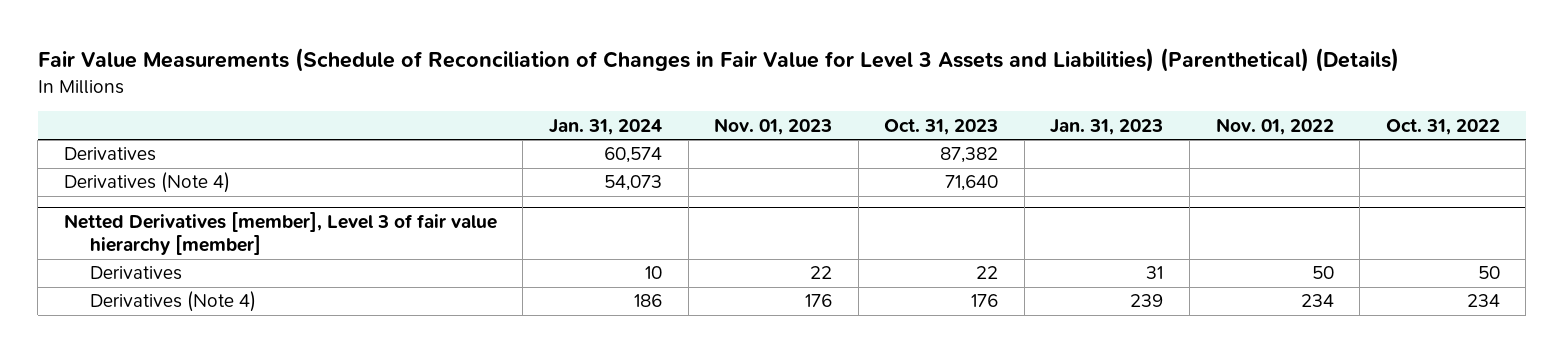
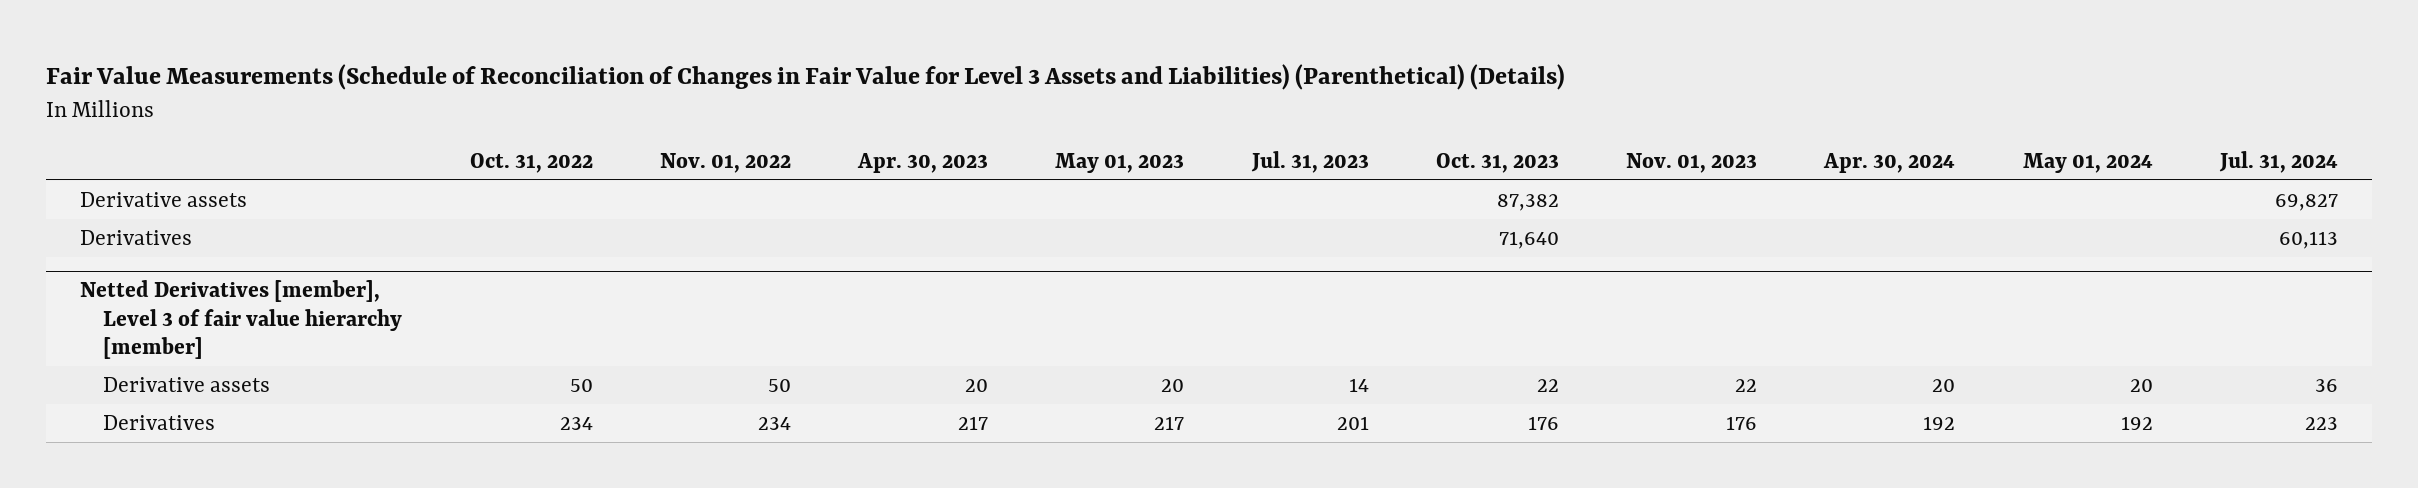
[549,118,663,135] Jan. 31, 2024 -> none
[1050,118,1164,135] Jan. 31, 2023 -> none
none -> [857,152,989,173] Apr. 30, 2023
none -> [1055,152,1185,173] May 01, 2023
none -> [1250,150,1369,173] Jul. 31, 2023
none -> [1823,152,1956,173] Apr. 30, 2024
none -> [2022,152,2153,173] May 01, 2024
none -> [2218,150,2338,173] Jul. 31, 2024
[63,172,230,194] Derivatives (Note 4) -> none
none -> [79,191,247,207] Derivative assets
[940,147,999,164] 87,382 -> [1498,230,1559,249] 71,640
[90,291,257,313] Derivatives (Note 4) -> none
none -> [103,376,271,392] Derivative assets
[810,266,833,280] 22 -> [1726,415,1758,430] 176
[976,266,999,280] 22 -> [1527,415,1559,430] 176
[1311,266,1334,280] 50 -> [757,416,791,430] 234
[1477,266,1500,280] 50 -> [559,416,593,430] 234

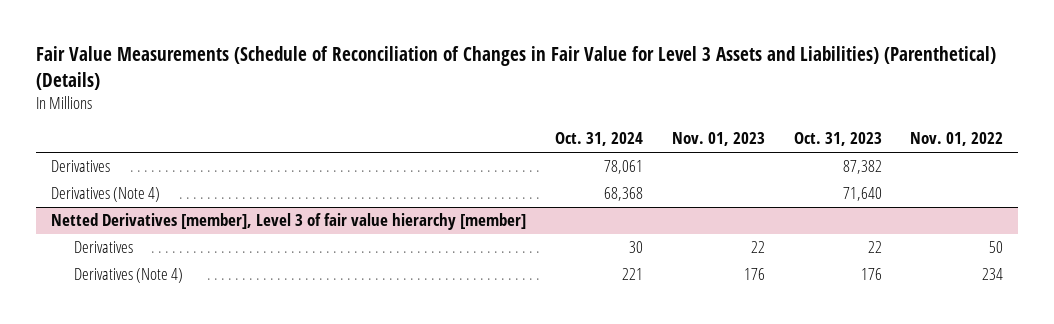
[469,152,593,173] Oct. 31, 2022 -> none
[857,152,989,173] Apr. 30, 2023 -> none
[1055,152,1185,173] May 01, 2023 -> none
[1250,150,1369,173] Jul. 31, 2023 -> none
[1823,152,1956,173] Apr. 30, 2024 -> none
[2022,152,2153,173] May 01, 2024 -> none
[2218,150,2338,173] Jul. 31, 2024 -> none
none -> [554,132,643,147] Oct. 31, 2024
[79,191,247,207] Derivative assets -> [50,160,110,173] Derivatives
[79,229,192,245] Derivatives -> [50,187,160,203] Derivatives (Note 4)
[103,376,271,392] Derivative assets -> [74,241,134,254] Derivatives
[103,414,216,430] Derivatives -> [74,268,184,284] Derivatives (Note 4)

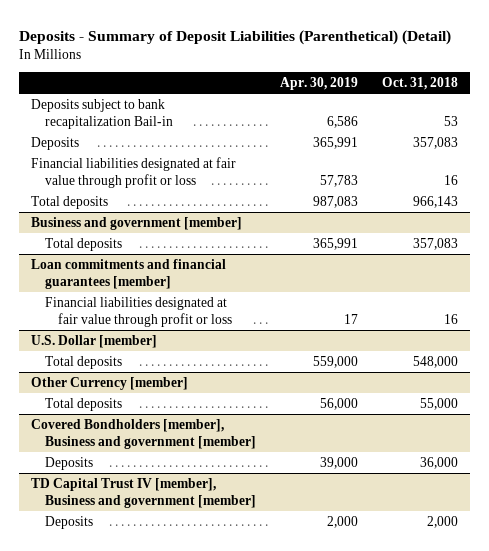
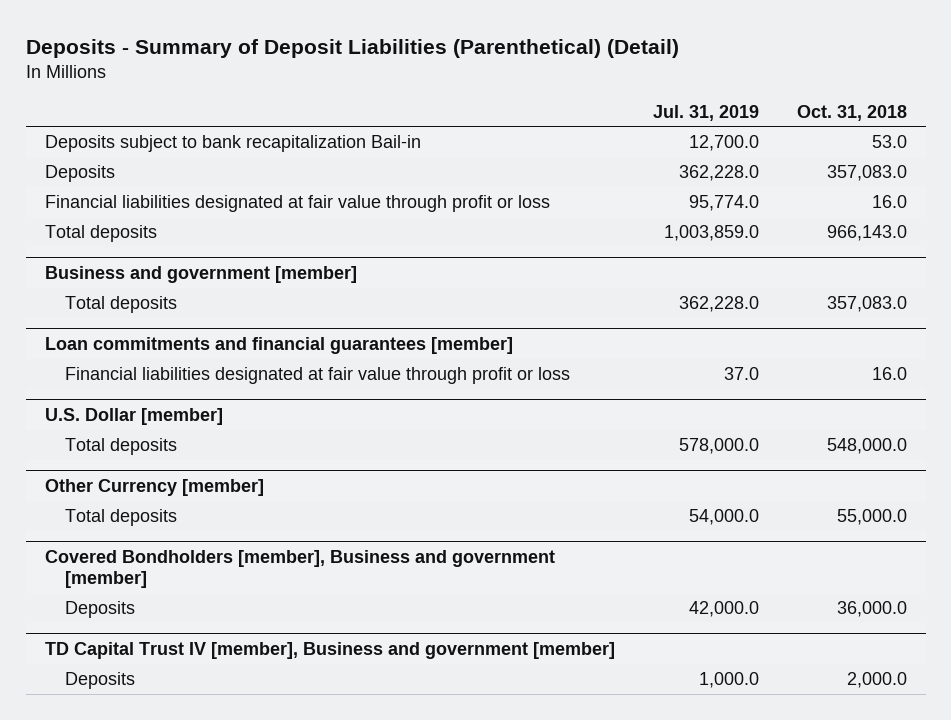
[279,77,358,91] Apr. 30, 2019 -> none
none -> [652,104,759,121] Jul. 31, 2019
[443,116,458,127] 53 -> [871,135,907,149] 53.0
[412,136,458,149] 357,083 -> [826,165,907,182] 357,083.0
[443,175,458,186] 16 -> [871,195,907,209] 16.0
[412,195,458,208] 966,143 -> [826,225,907,242] 966,143.0
[412,237,458,250] 357,083 -> [826,296,907,313] 357,083.0
[443,314,458,325] 16 -> [871,367,907,381] 16.0
[412,355,458,368] 548,000 -> [826,438,907,455] 548,000.0
[419,397,458,410] 55,000 -> [836,509,907,526] 55,000.0
[419,456,458,469] 36,000 -> [836,601,907,618] 36,000.0
[426,515,458,528] 2,000 -> [846,672,907,689] 2,000.0

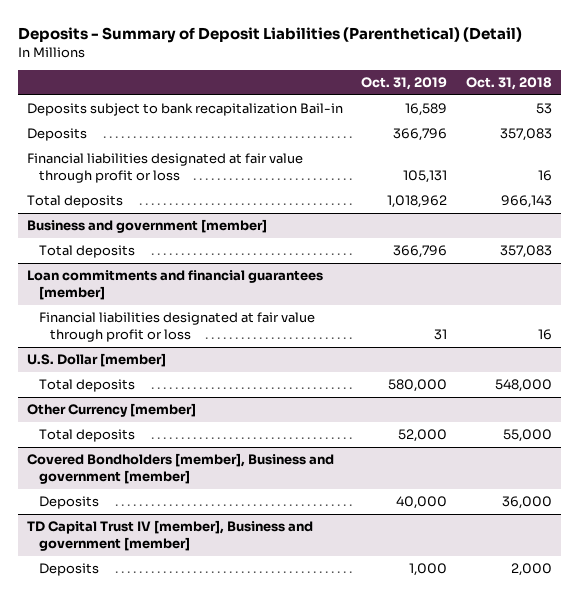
[652,104,759,121] Jul. 31, 2019 -> none
none -> [361,77,448,91] Oct. 31, 2019
[871,135,907,149] 53.0 -> [535,103,552,115] 53
[826,165,907,182] 357,083.0 -> [499,128,552,142] 357,083
[871,195,907,209] 16.0 -> [537,169,552,181] 16
[826,225,907,242] 966,143.0 -> [500,195,552,209] 966,143
[826,296,907,313] 357,083.0 -> [499,245,552,259] 357,083
[871,367,907,381] 16.0 -> [537,328,552,340] 16
[826,438,907,455] 548,000.0 -> [494,379,552,393] 548,000
[836,509,907,526] 55,000.0 -> [502,429,552,443] 55,000
[836,601,907,618] 36,000.0 -> [501,496,552,510] 36,000
[846,672,907,689] 2,000.0 -> [510,563,552,577] 2,000

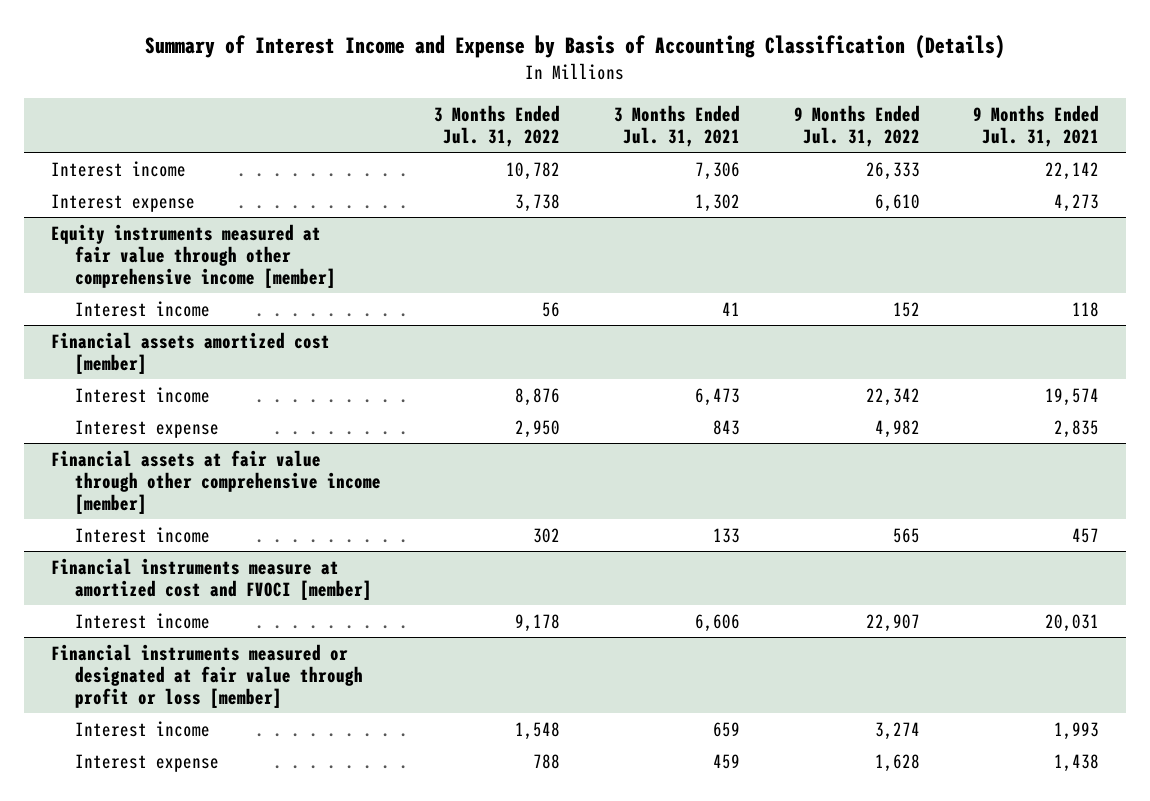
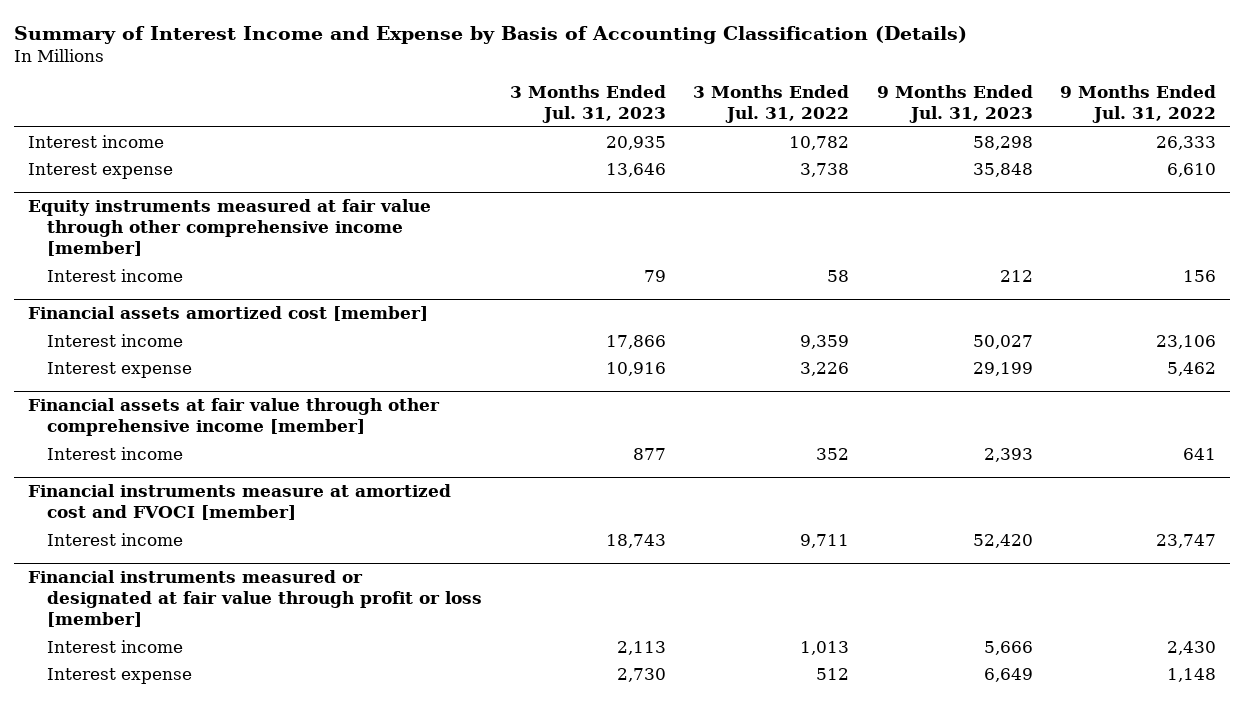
[614,104,741,147] 3 Months Ended Jul. 31, 2021 -> none
[973,104,1100,147] 9 Months Ended Jul. 31, 2021 -> none
none -> [509,85,666,124] 3 Months Ended Jul. 31, 2023
none -> [876,85,1033,124] 9 Months Ended Jul. 31, 2023
[542,301,561,317] 56 -> [827,269,850,282] 58
[892,301,920,317] 152 -> [1183,269,1217,282] 156
[515,387,561,406] 8,876 -> [800,334,850,349] 9,359
[865,387,920,406] 22,342 -> [1156,334,1217,349] 23,106
[515,419,561,438] 2,950 -> [800,361,850,376] 3,226
[874,419,920,438] 4,982 -> [1167,361,1217,376] 5,462
[533,527,561,543] 302 -> [816,447,850,460] 352
[892,527,920,543] 565 -> [1183,447,1217,460] 641
[515,613,561,632] 9,178 -> [800,533,850,548] 9,711
[865,613,920,632] 22,907 -> [1156,533,1217,548] 23,747
[515,721,561,740] 1,548 -> [800,640,850,655] 1,013
[874,721,920,740] 3,274 -> [1167,640,1217,655] 2,430
[533,753,561,769] 788 -> [816,667,850,680] 512
[874,753,920,772] 1,628 -> [1167,667,1217,682] 1,148

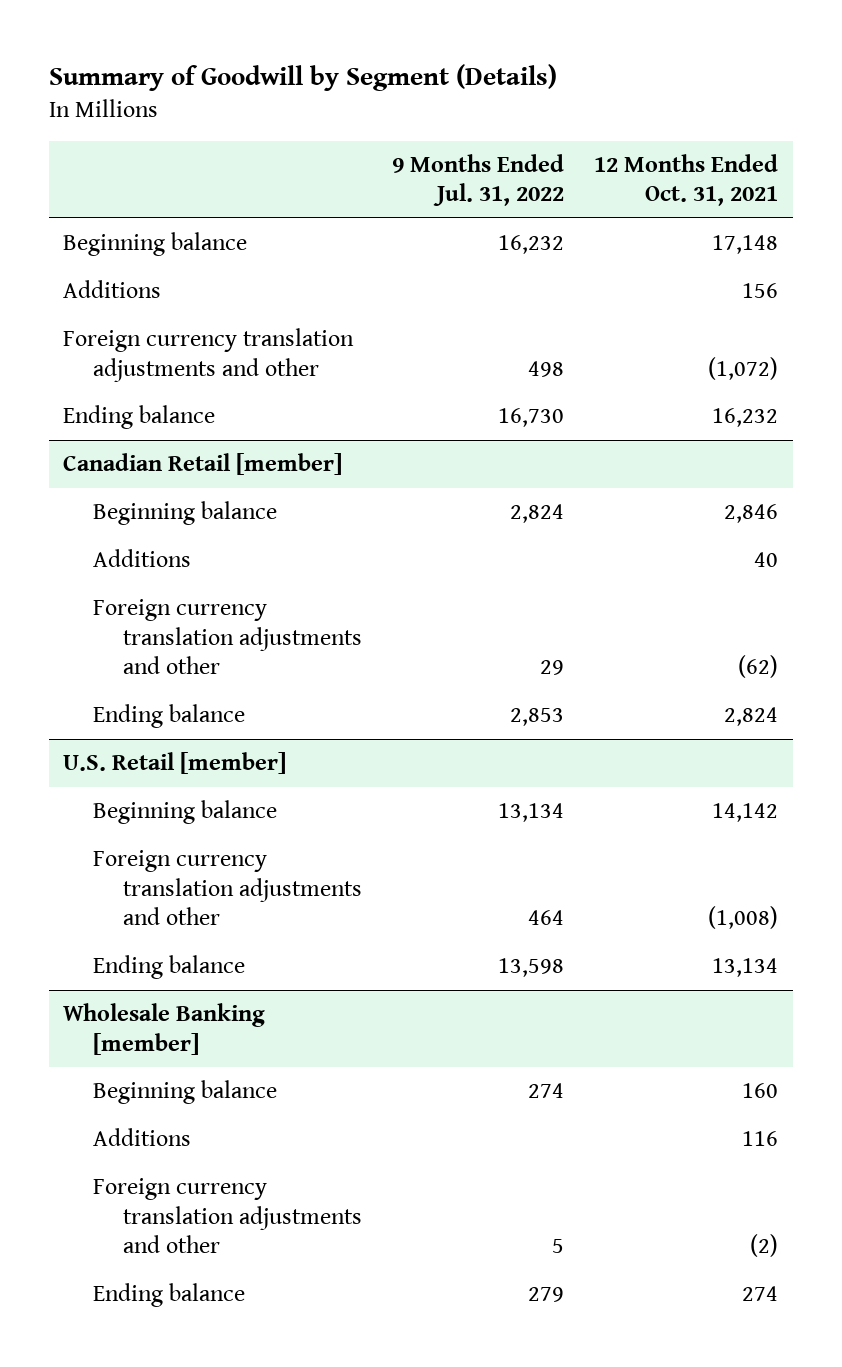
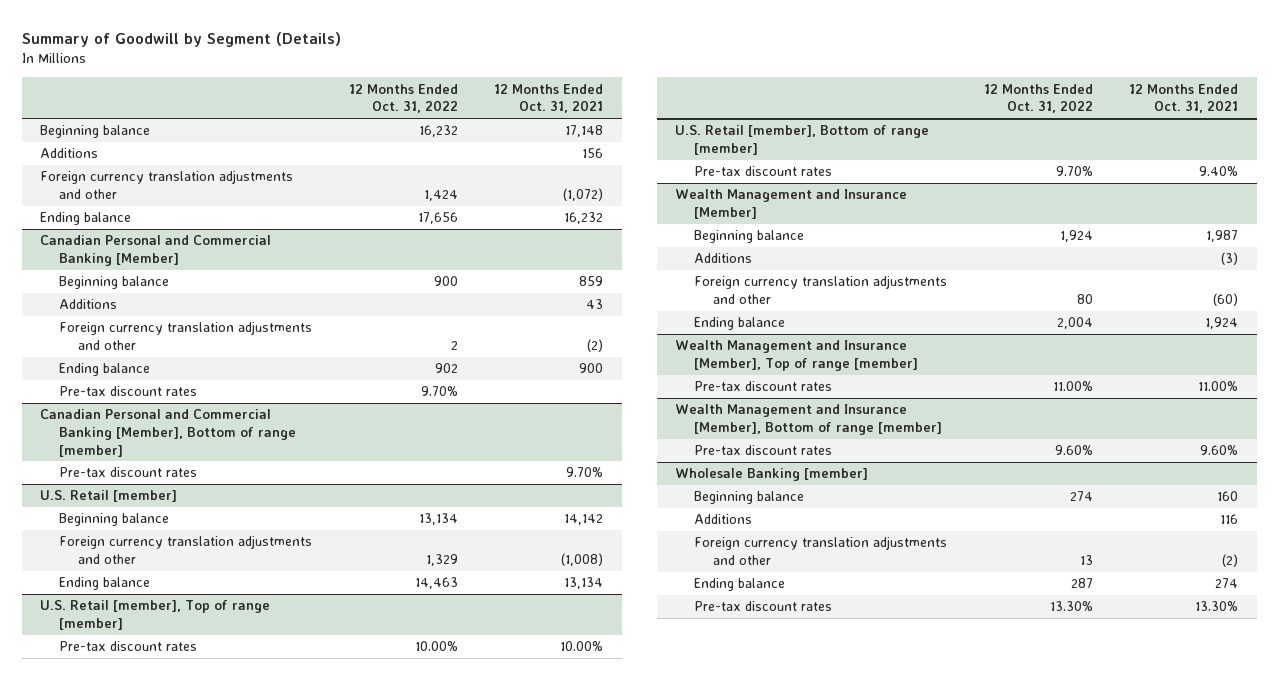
[392,153,565,207] 9 Months Ended Jul. 31, 2022 -> none
none -> [348,83,458,114] 12 Months Ended Oct. 31, 2022
[63,453,343,476] Canadian Retail [member] -> none
none -> [40,235,272,267] Canadian Personal and Commercial Banking [Member]
[724,504,779,524] 2,846 -> [579,276,604,287] 859
[754,552,779,568] 40 -> [586,299,604,310] 43
[738,655,779,679] (62) -> [587,339,604,353] (2)
[724,707,779,727] 2,824 -> [579,363,604,374] 900
none -> [59,386,198,397] Pre-tax discount rates
none -> [40,409,297,457] Canadian Personal and Commercial Banking [Member], Bottom of range [member]
none -> [59,467,198,478] Pre-tax discount rates
none -> [40,600,271,631] U.S. Retail [member], Top of range [member]
none -> [59,641,198,652] Pre-tax discount rates
none -> [675,125,930,156] U.S. Retail [member], Bottom of range [member]
none -> [694,166,833,177] Pre-tax discount rates
none -> [675,189,908,220] Wealth Management and Insurance [Member]
none -> [694,230,805,244] Beginning balance
none -> [694,253,753,264] Additions
none -> [694,275,948,305] Foreign currency translation adjustments and other
none -> [694,317,786,331] Ending balance
none -> [675,340,919,372] Wealth Management and Insurance [Member], Top of range [member]
none -> [694,381,833,392] Pre-tax discount rates
none -> [675,404,943,436] Wealth Management and Insurance [Member], Bottom of range [member]
none -> [694,445,833,456] Pre-tax discount rates
none -> [694,601,833,612] Pre-tax discount rates

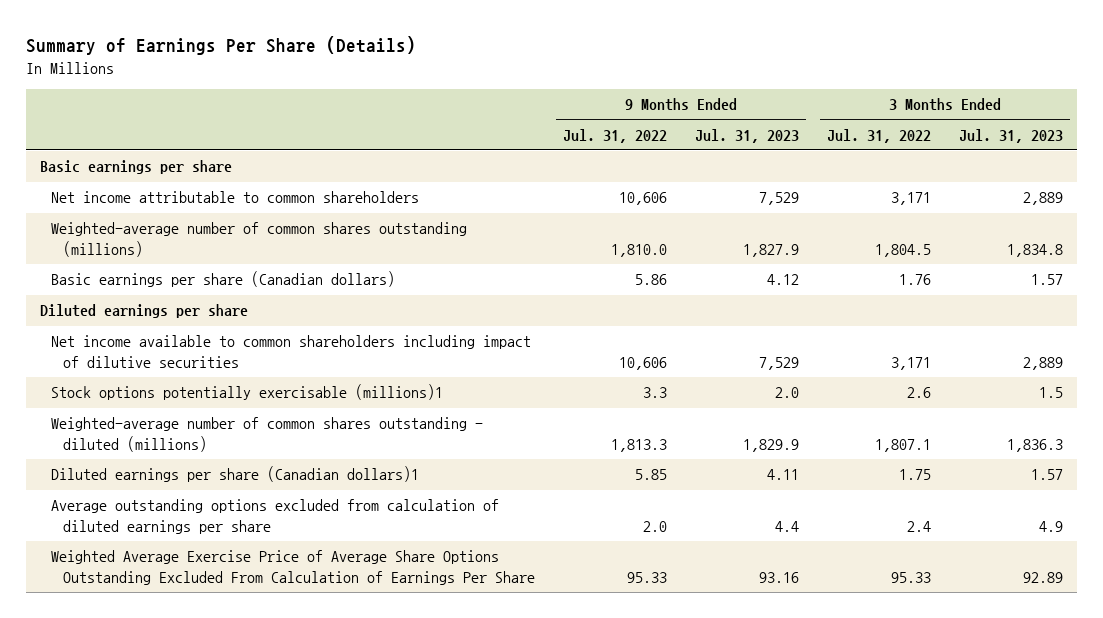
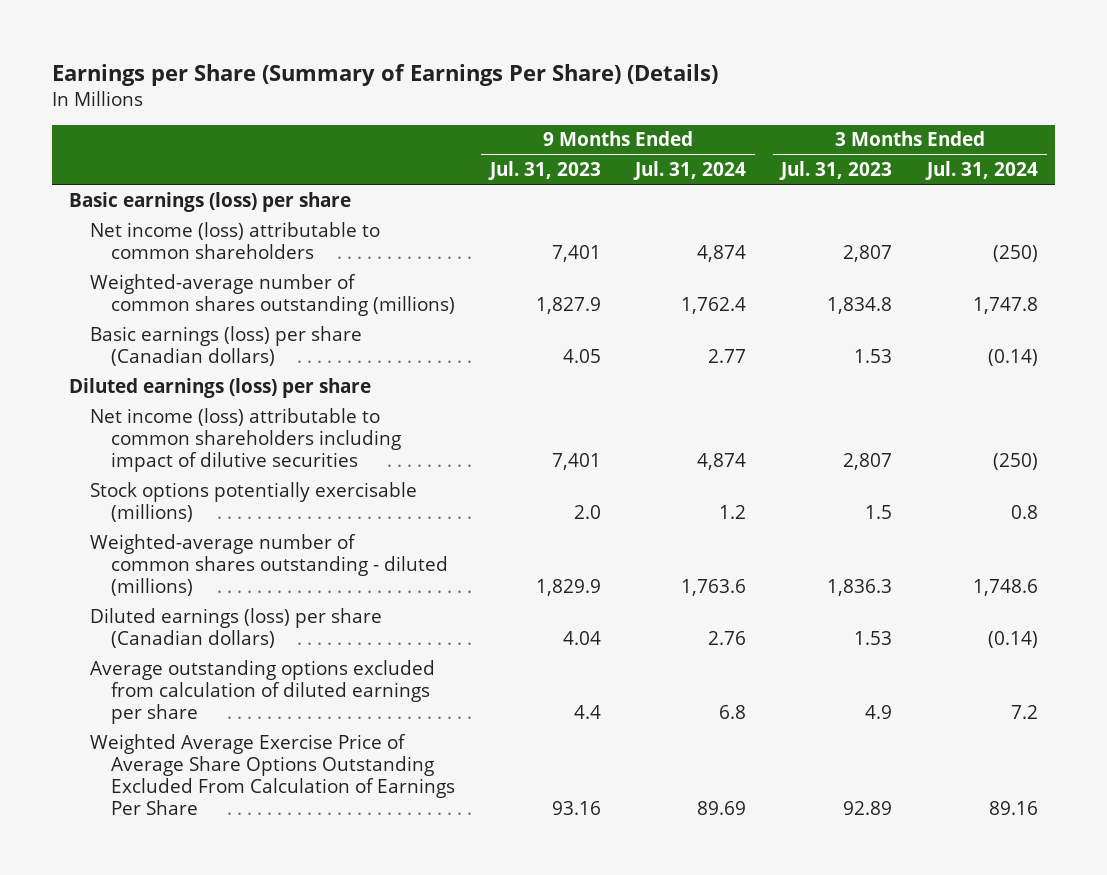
[25,35,416,55] Summary of Earnings Per Share (Details) -> [51,63,718,86] Earnings per Share (Summary of Earnings Per Share) (Details)
[562,128,667,143] Jul. 31, 2022 -> none
[826,128,931,143] Jul. 31, 2022 -> none
none -> [633,161,747,181] Jul. 31, 2024
none -> [924,161,1038,181] Jul. 31, 2024
[39,160,232,175] Basic earnings per share -> [69,191,352,212] Basic earnings (loss) per share
[51,191,420,204] Net income attributable to common shareholders -> [90,221,381,259] Net income (loss) attributable to common shareholders
[758,192,799,206] 7,529 -> [551,244,601,262] 7,401
[1023,192,1064,206] 2,889 -> [843,244,893,262] 2,807
[51,271,396,288] Basic earnings per share (Canadian dollars) -> [90,325,363,366] Basic earnings (loss) per share (Canadian dollars)
[766,274,799,286] 4.12 -> [562,348,601,363] 4.05
[1031,274,1064,286] 1.57 -> [854,348,893,363] 1.53
[39,304,248,319] Diluted earnings per share -> [69,377,372,398] Diluted earnings (loss) per share
[51,335,532,369] Net income available to common shareholders including impact of dilutive securities -> [90,407,401,472] Net income (loss) attributable to common shareholders including impact of dilutive securities
[758,357,799,371] 7,529 -> [551,452,601,470] 7,401
[1023,357,1064,371] 2,889 -> [843,452,893,470] 2,807
[51,384,444,401] Stock options potentially exercisable (millions)1 -> [90,481,418,522] Stock options potentially exercisable (millions)
[51,466,420,483] Diluted earnings per share (Canadian dollars)1 -> [90,607,383,648] Diluted earnings (loss) per share (Canadian dollars)
[766,469,799,481] 4.11 -> [562,630,601,645] 4.04
[1031,469,1064,481] 1.57 -> [854,630,893,645] 1.53

